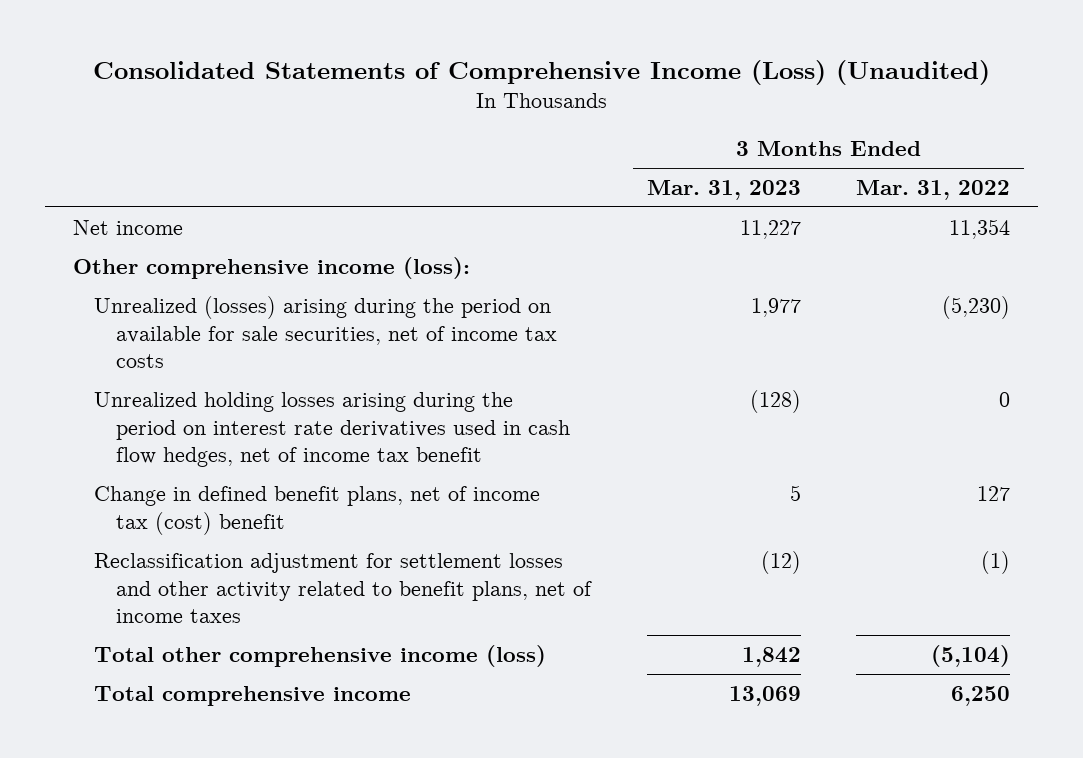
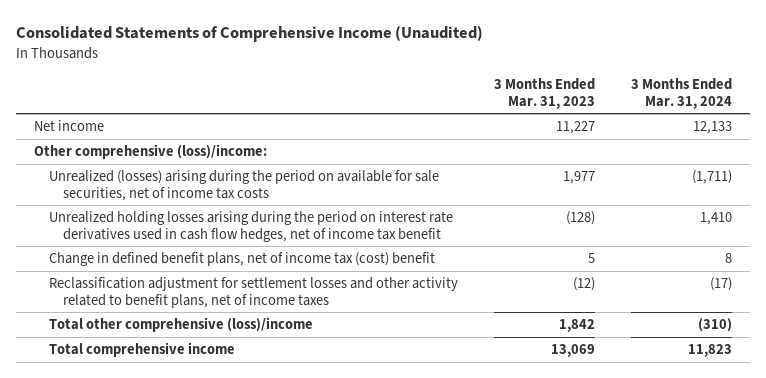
[92,59,990,85] Consolidated Statements of Comprehensive Income (Loss) (Unaudited) -> [16,25,484,43] Consolidated Statements of Comprehensive Income (Unaudited)
[856,179,1011,200] Mar. 31, 2022 -> none
none -> [630,77,732,109] 3 Months Ended Mar. 31, 2024
[73,256,471,279] Other comprehensive income (loss): -> [34,144,268,160] Other comprehensive (loss)/income:
[94,644,547,667] Total other comprehensive income (loss) -> [48,317,313,333] Total other comprehensive (loss)/income

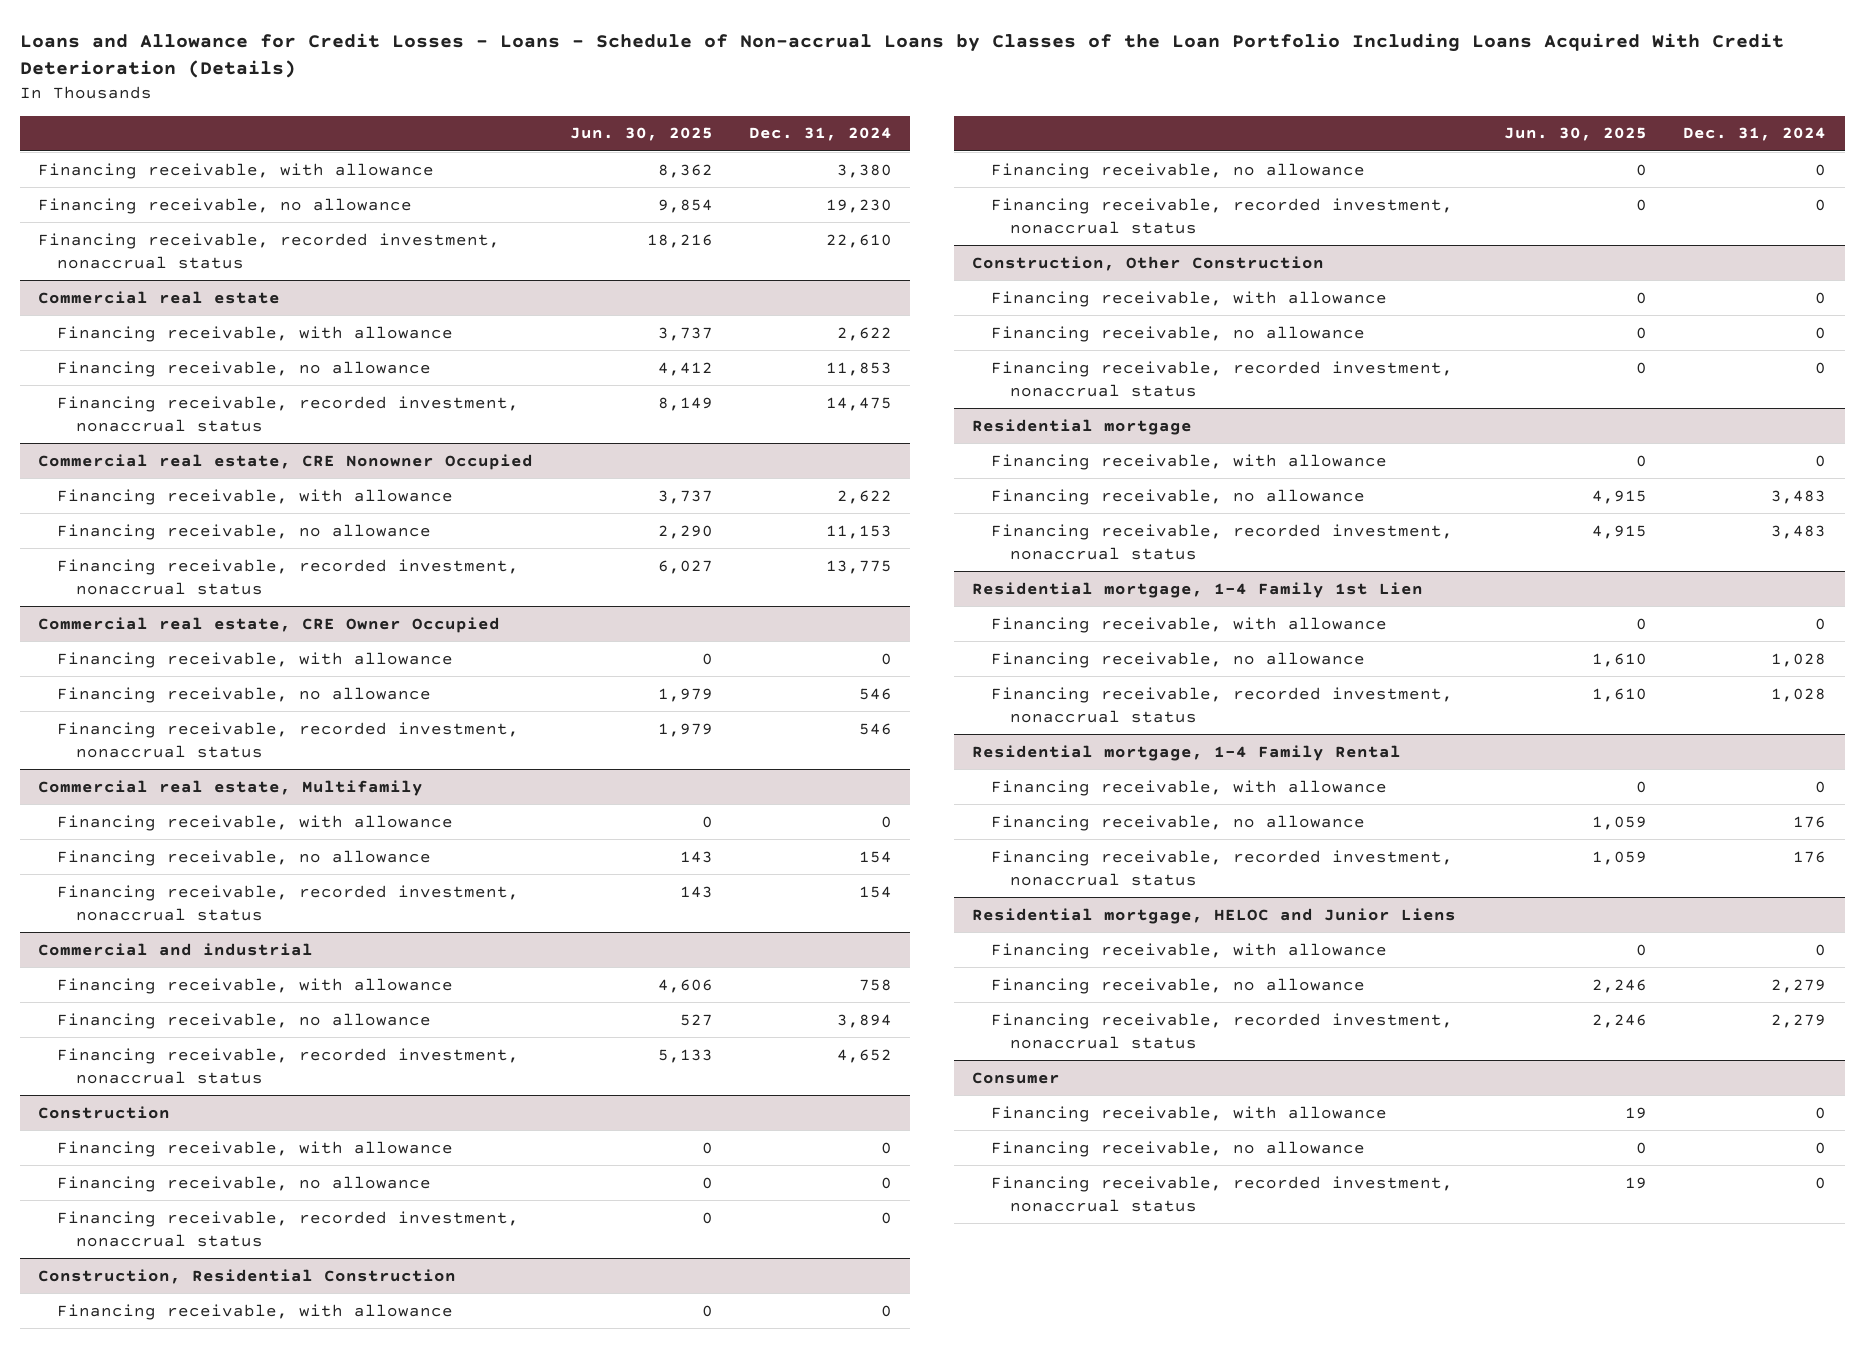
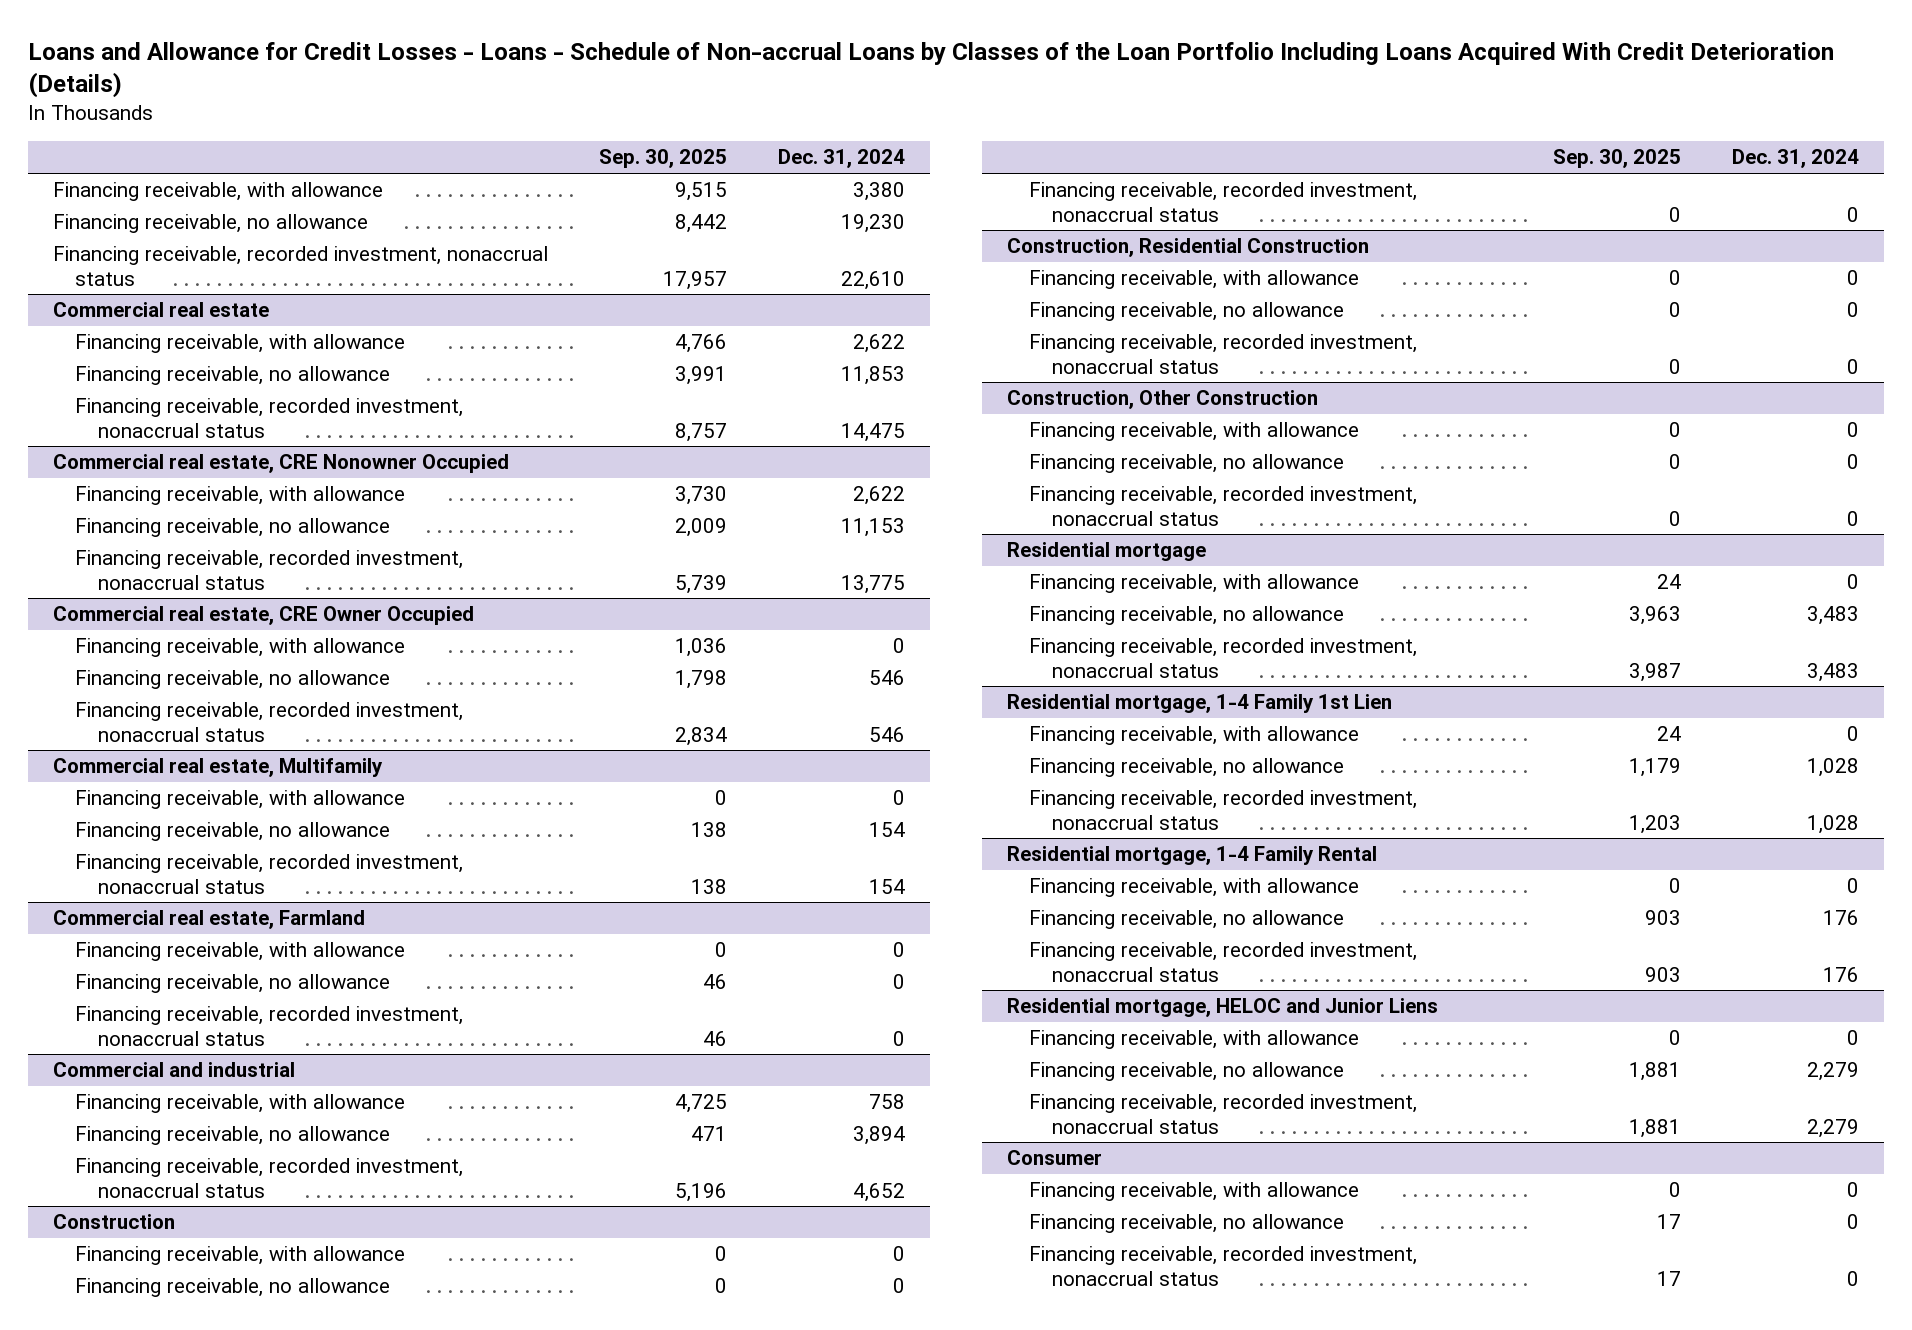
[569,127,713,142] Jun. 30, 2025 -> none
none -> [598,149,727,169] Sep. 30, 2025
none -> [53,910,366,930] Commercial real estate, Farmland
none -> [75,942,406,962] Financing receivable, with allowance
none -> [75,974,391,994] Financing receivable, no allowance
none -> [75,1006,464,1046] Financing receivable, recorded investment, nonaccrual status

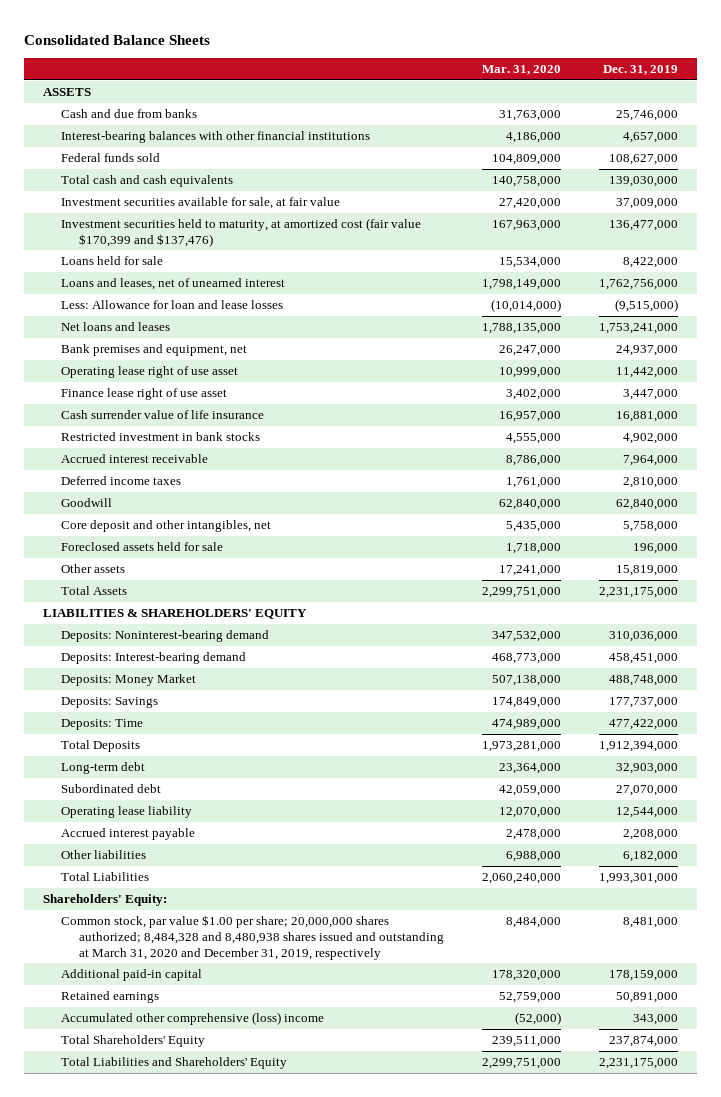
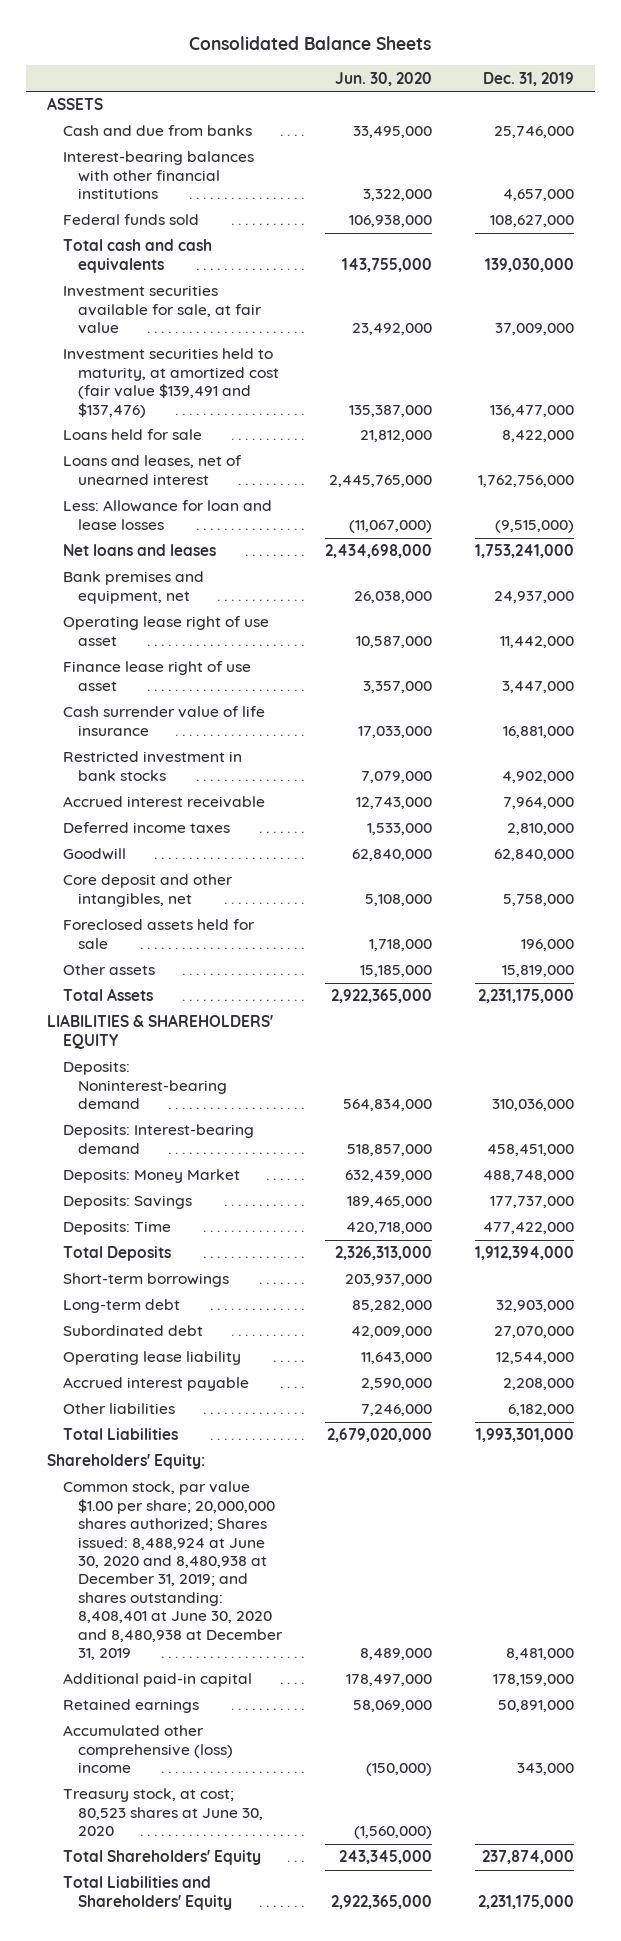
[481,65,561,76] Mar. 31, 2020 -> none
none -> [334,71,432,86] Jun. 30, 2020
[61,218,422,247] Investment securities held to maturity, at amortized cost (fair value $170,399 and $137,476) -> [62,348,280,418] Investment securities held to maturity, at amortized cost (fair value $139,491 and $137,476)
none -> [62,1273,229,1288] Short-term borrowings
[61,915,445,960] Common stock, par value $1.00 per share; 20,000,000 shares authorized; 8,484,328 and 8,480,938 shares issued and outstanding at March 31, 2020 and December 31, 2019, respectively -> [62,1481,284,1661] Common stock, par value $1.00 per share; 20,000,000 shares authorized; Shares issued: 8,488,924 at June 30, 2020 and 8,480,938 at December 31, 2019; and shares outstanding: 8,408,401 at June 30, 2020 and 8,480,938 at December 31, 2019
none -> [62,1788,264,1837] Treasury stock, at cost; 80,523 shares at June 30, 2020

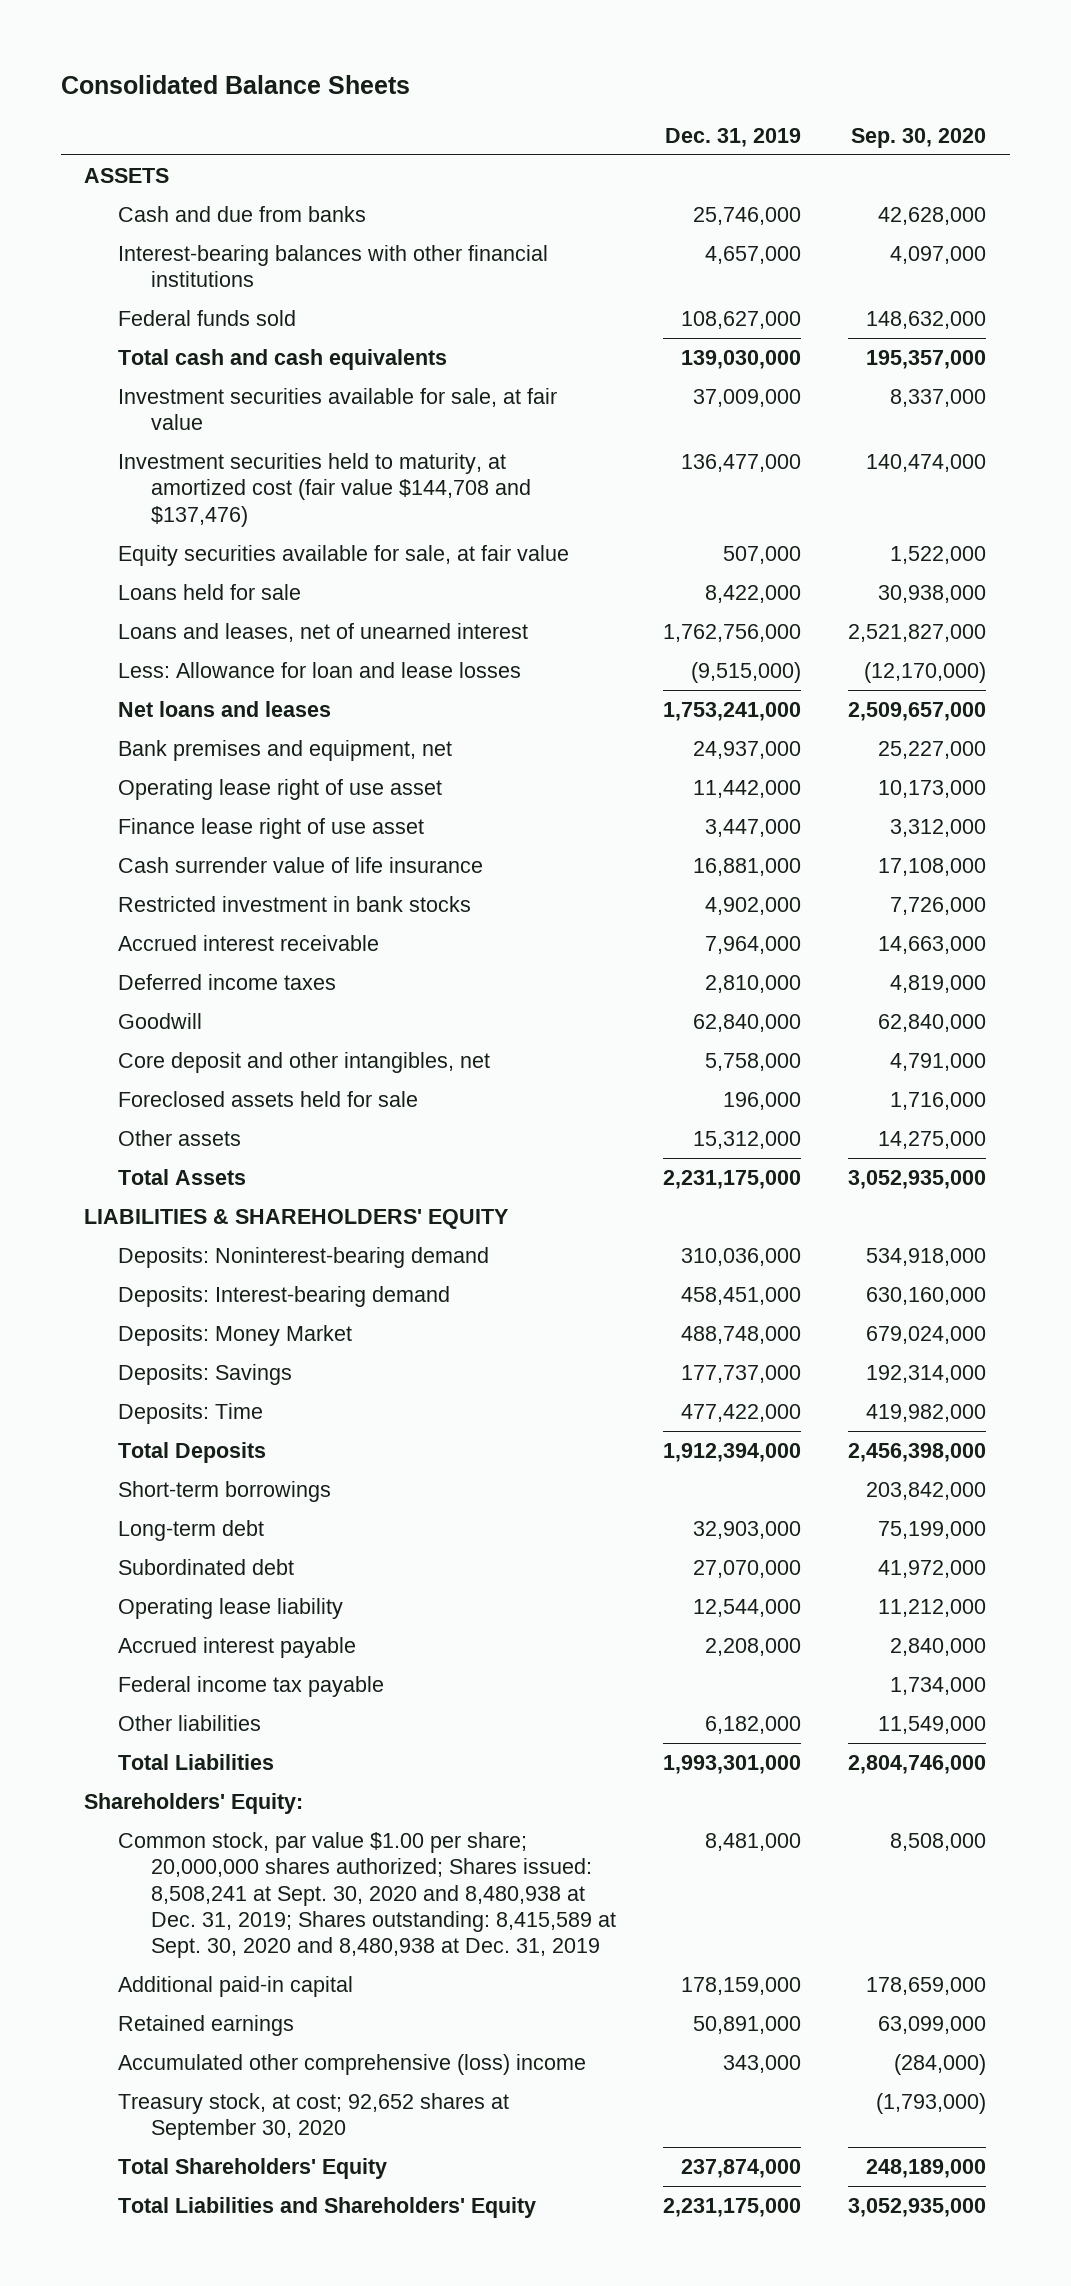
[334,71,432,86] Jun. 30, 2020 -> none
none -> [851,127,987,148] Sep. 30, 2020
[62,348,280,418] Investment securities held to maturity, at amortized cost (fair value $139,491 and $137,476) -> [117,452,531,527] Investment securities held to maturity, at amortized cost (fair value $144,708 and $137,476)
none -> [117,544,569,566] Equity securities available for sale, at fair value
[501,965,574,978] 15,819,000 -> [693,1130,802,1149] 15,312,000
none -> [117,1675,384,1697] Federal income tax payable
[62,1481,284,1661] Common stock, par value $1.00 per share; 20,000,000 shares authorized; Shares issued: 8,488,924 at June 30, 2020 and 8,480,938 at December 31, 2019; and shares outstanding: 8,408,401 at June 30, 2020 and 8,480,938 at December 31, 2019 -> [117,1831,616,1959] Common stock, par value $1.00 per share; 20,000,000 shares authorized; Shares issued: 8,508,241 at Sept. 30, 2020 and 8,480,938 at Dec. 31, 2019; Shares outstanding: 8,415,589 at Sept. 30, 2020 and 8,480,938 at Dec. 31, 2019
[62,1788,264,1837] Treasury stock, at cost; 80,523 shares at June 30, 2020 -> [117,2092,509,2141] Treasury stock, at cost; 92,652 shares at September 30, 2020

